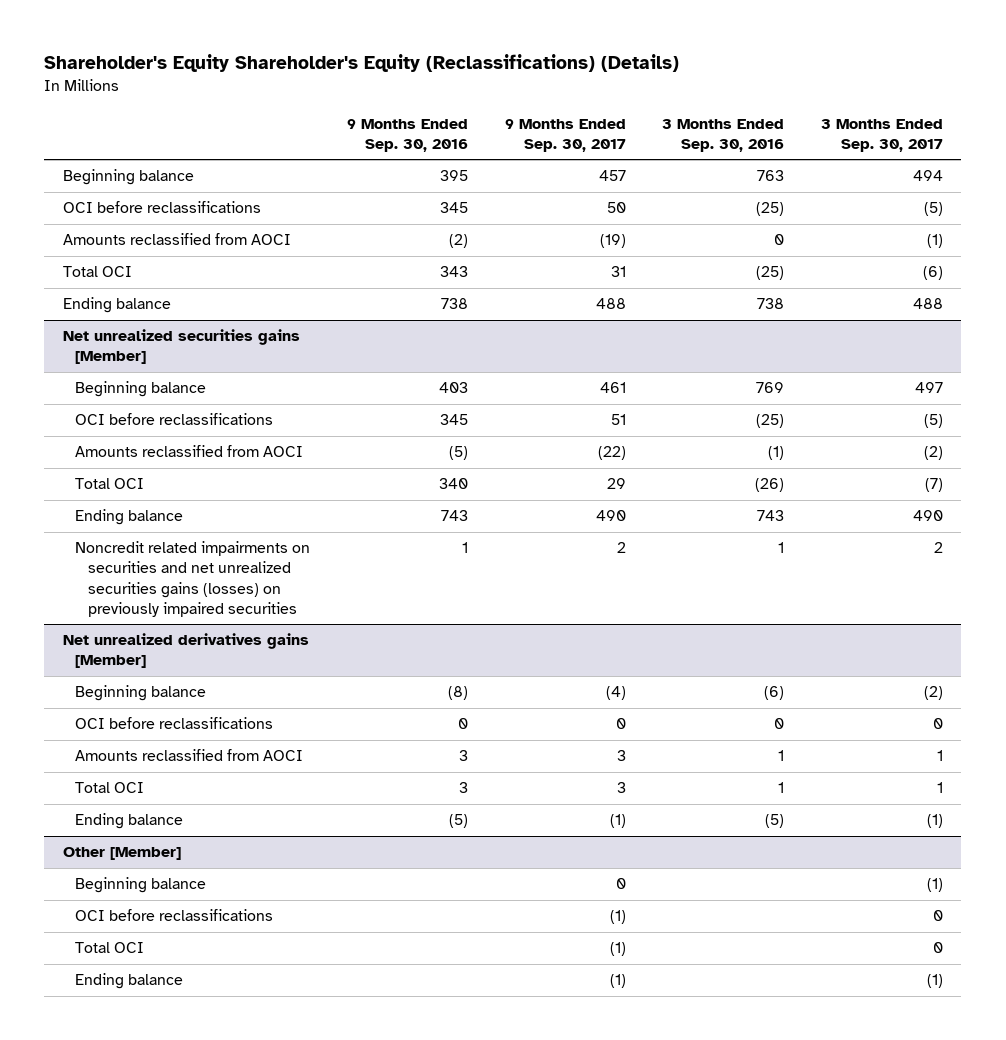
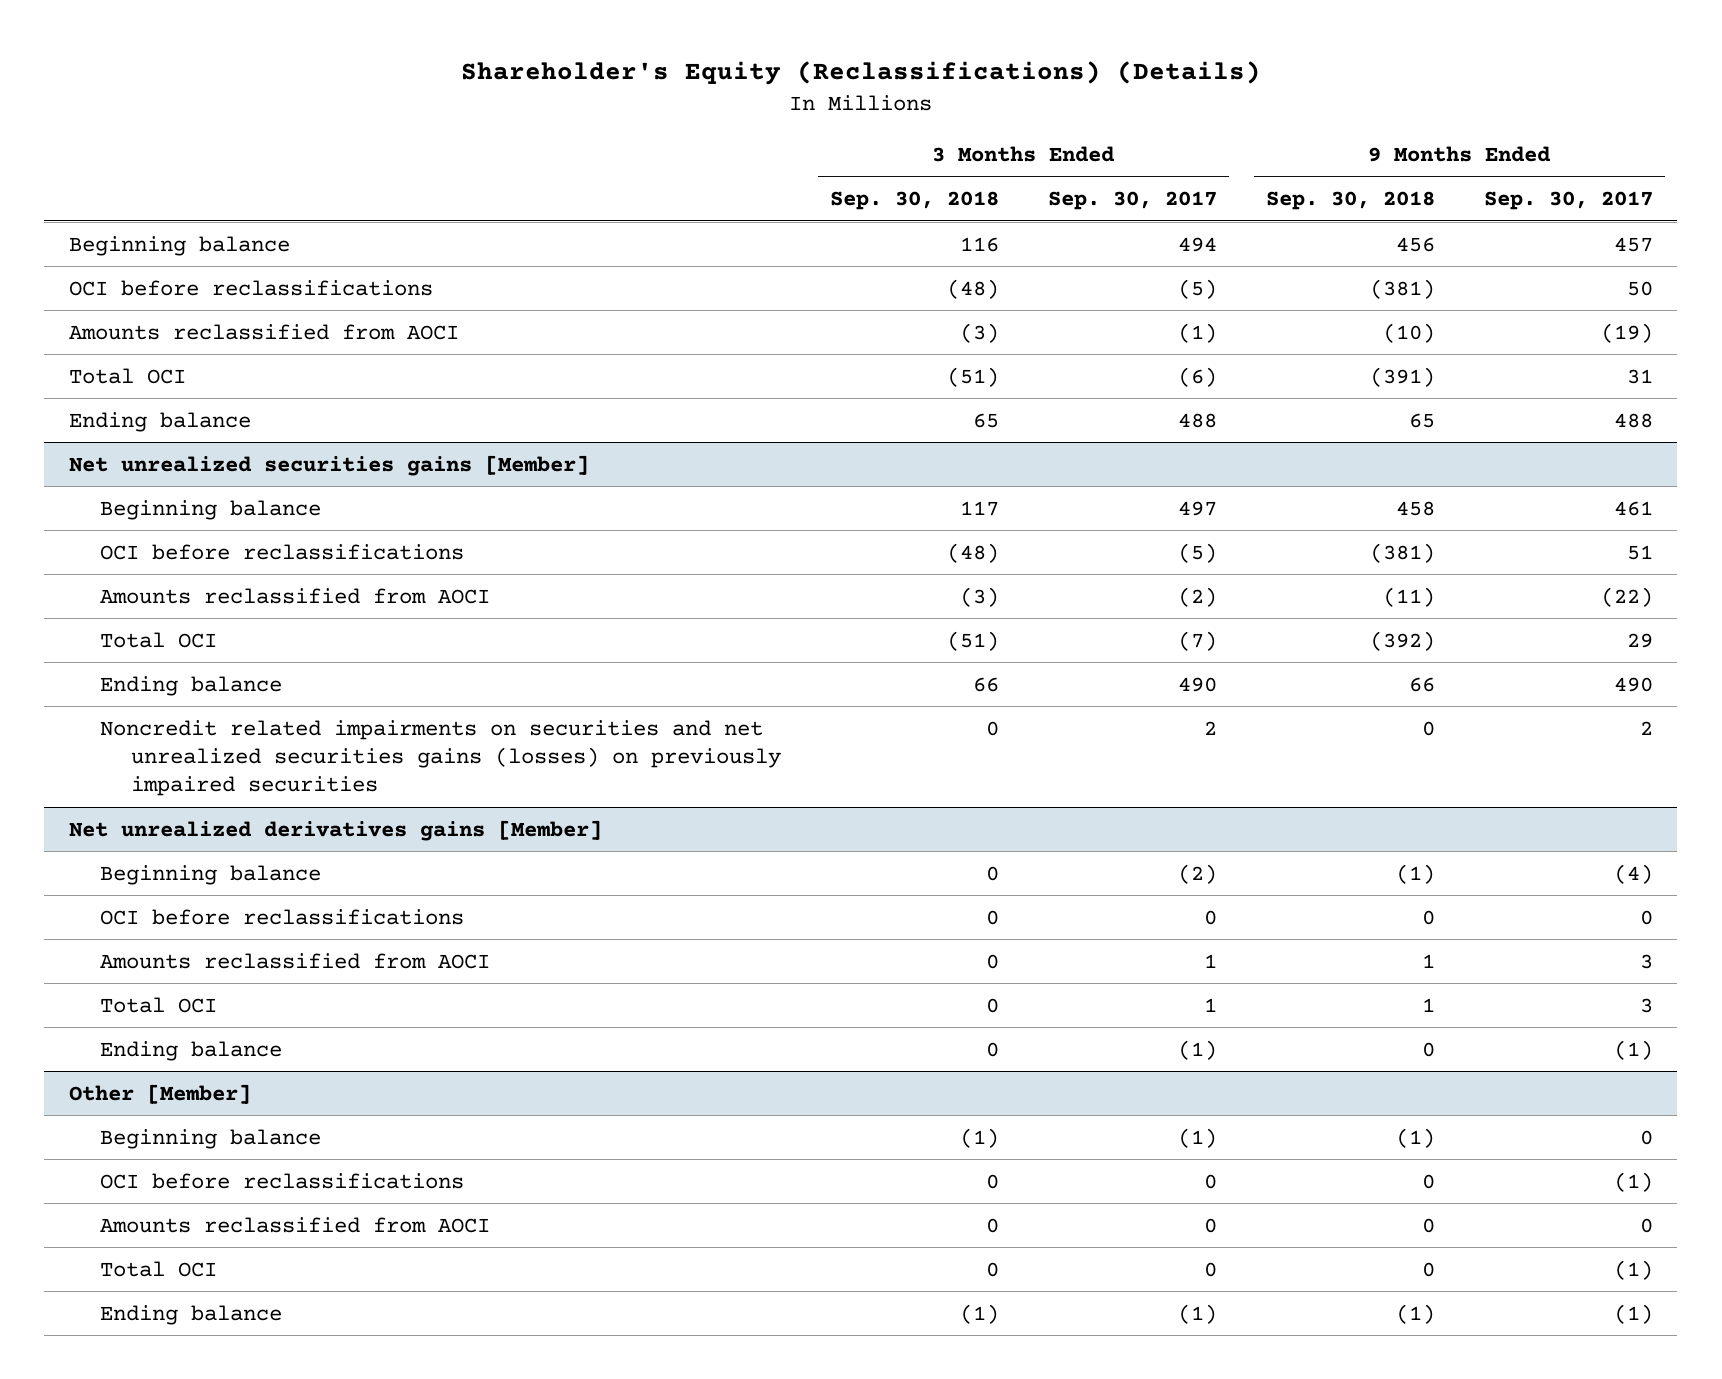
[44,54,680,73] Shareholder's Equity Shareholder's Equity (Reclassifications) (Details) -> [460,61,1261,86] Shareholder's Equity (Reclassifications) (Details)
[346,118,468,152] 9 Months Ended Sep. 30, 2016 -> none
[662,118,785,152] 3 Months Ended Sep. 30, 2016 -> none
none -> [829,191,999,211] Sep. 30, 2018
none -> [1265,191,1435,211] Sep. 30, 2018
none -> [99,1216,490,1233] Amounts reclassified from AOCI

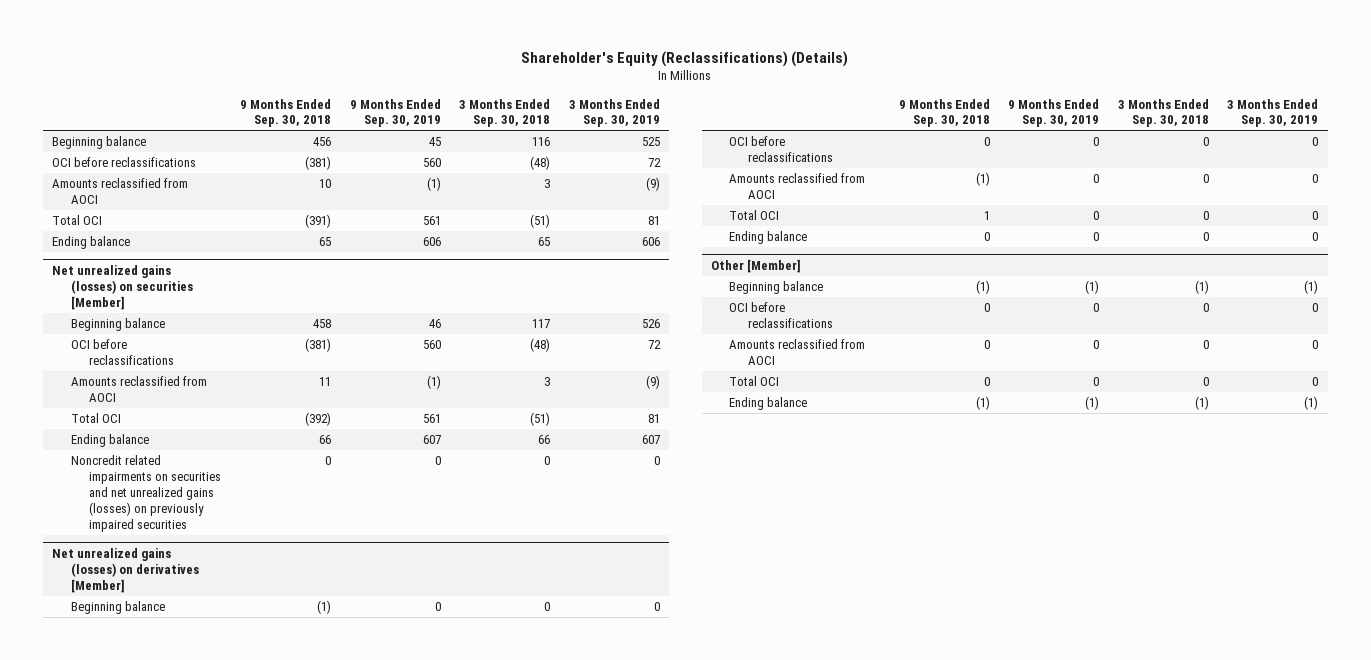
[1047,191,1217,211] Sep. 30, 2017 -> none
[1483,191,1653,211] Sep. 30, 2017 -> none
none -> [349,98,441,128] 9 Months Ended Sep. 30, 2019
none -> [569,98,661,128] 3 Months Ended Sep. 30, 2019
[959,322,999,343] (3) -> [544,179,551,189] 3
[1382,322,1435,343] (10) -> [319,179,332,189] 10
[68,454,589,476] Net unrealized securities gains [Member] -> [52,265,193,311] Net unrealized gains (losses) on securities [Member]
[959,586,999,607] (3) -> [544,377,551,387] 3
[1382,586,1435,607] (11) -> [319,377,332,387] 11
[99,719,781,797] Noncredit related impairments on securities and net unrealized securities gains (losses) on previously impaired securities -> [70,455,222,533] Noncredit related impairments on securities and net unrealized gains (losses) on previously impaired securities
[68,819,602,841] Net unrealized derivatives gains [Member] -> [52,548,199,594] Net unrealized gains (losses) on derivatives [Member]
[1421,953,1435,968] 1 -> [975,172,990,187] (1)

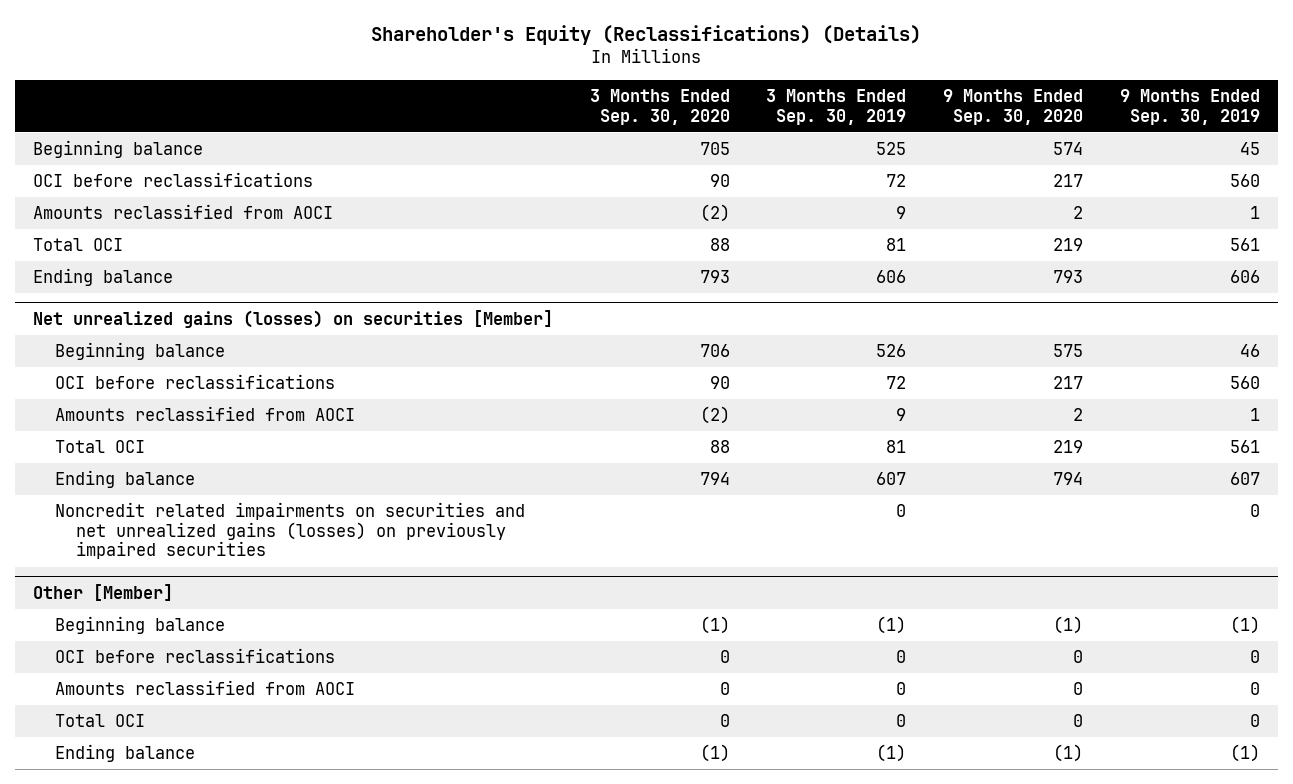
[240,98,332,128] 9 Months Ended Sep. 30, 2018 -> none
[459,98,551,128] 3 Months Ended Sep. 30, 2018 -> none
none -> [589,88,730,125] 3 Months Ended Sep. 30, 2020
none -> [943,88,1084,125] 9 Months Ended Sep. 30, 2020
[426,177,441,192] (1) -> [1249,206,1260,220] 1
[646,177,661,192] (9) -> [896,206,907,220] 9
[426,375,441,390] (1) -> [1249,408,1260,422] 1
[646,375,661,390] (9) -> [896,408,907,422] 9
[52,548,199,594] Net unrealized gains (losses) on derivatives [Member] -> none
[70,601,165,615] Beginning balance -> none
[729,136,833,163] OCI before reclassifications -> none
[729,173,866,200] Amounts reclassified from AOCI -> none
[729,210,780,221] Total OCI -> none
[729,231,808,245] Ending balance -> none

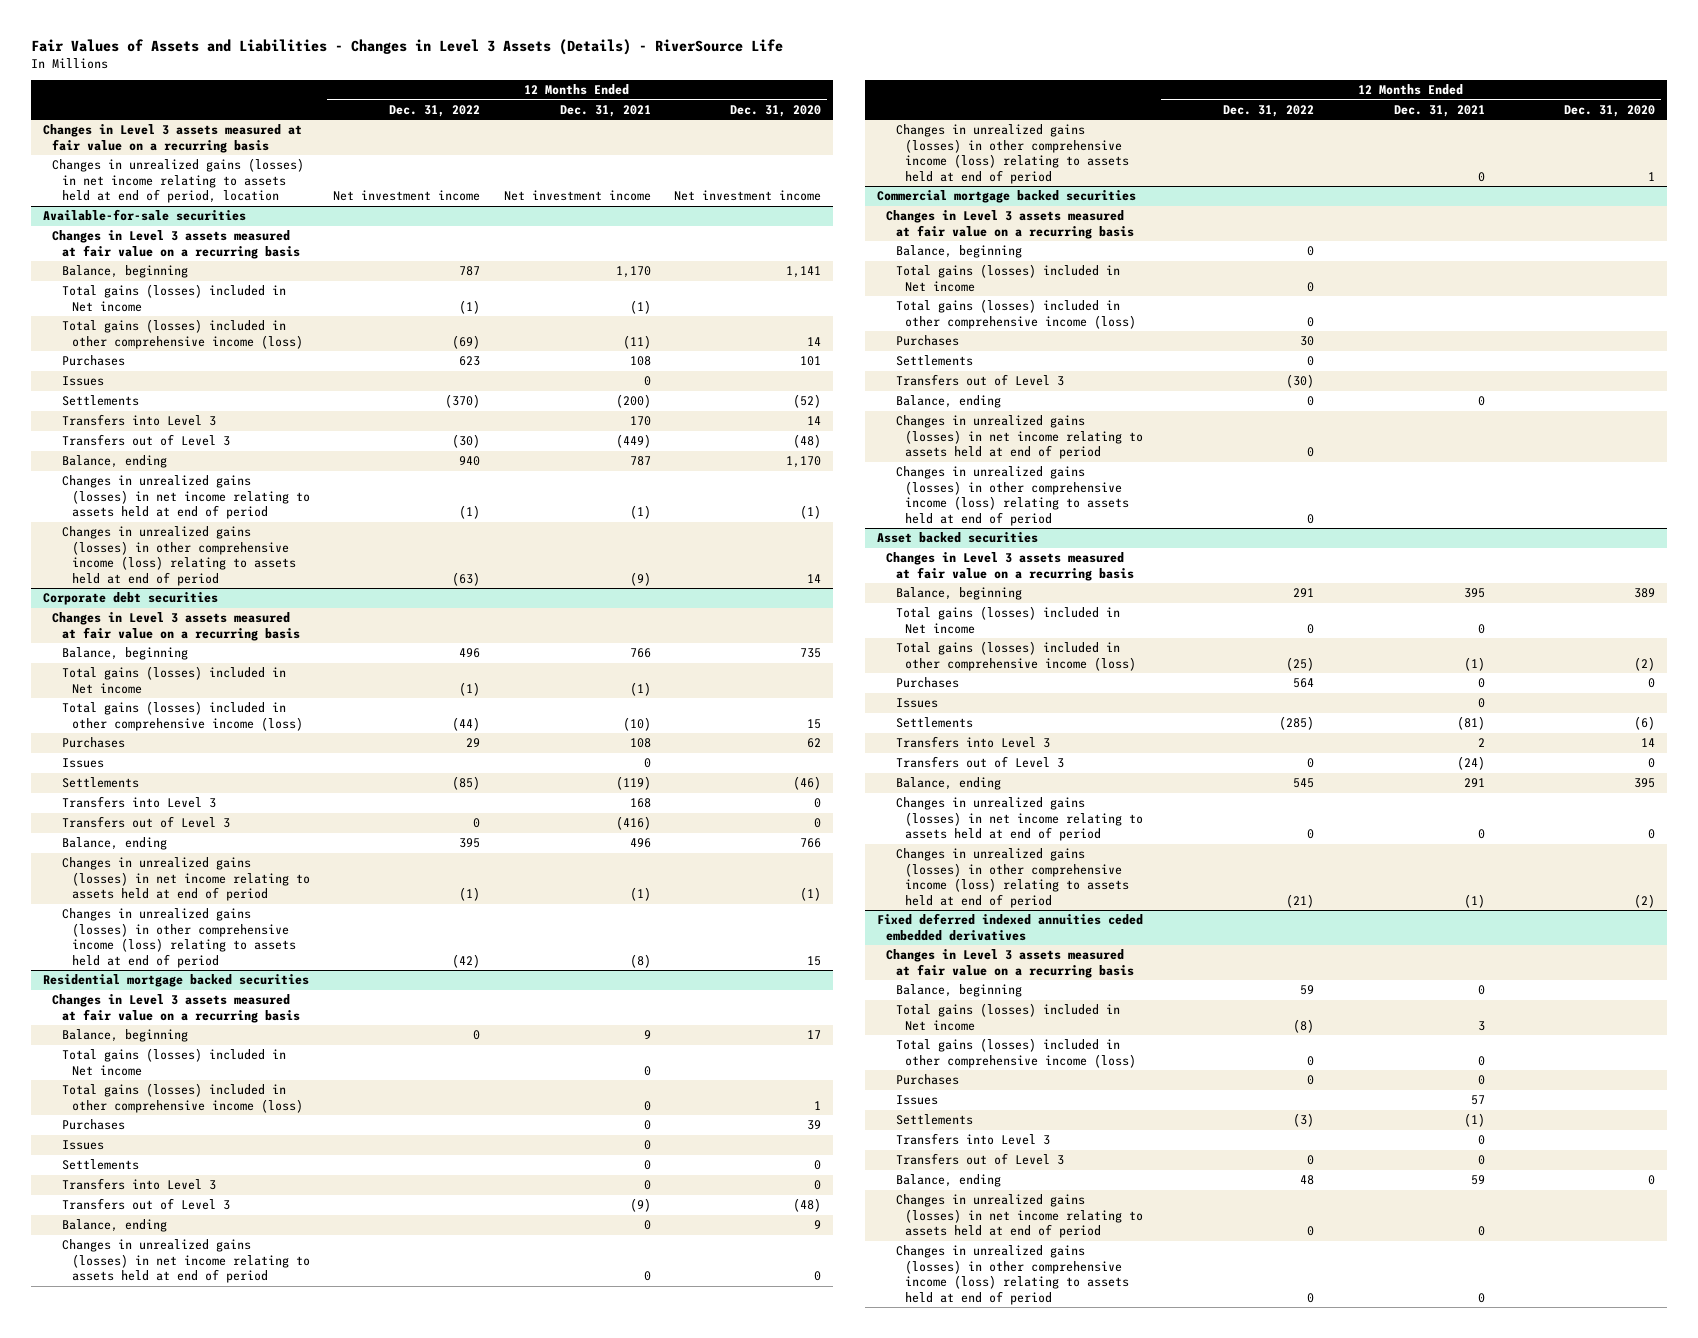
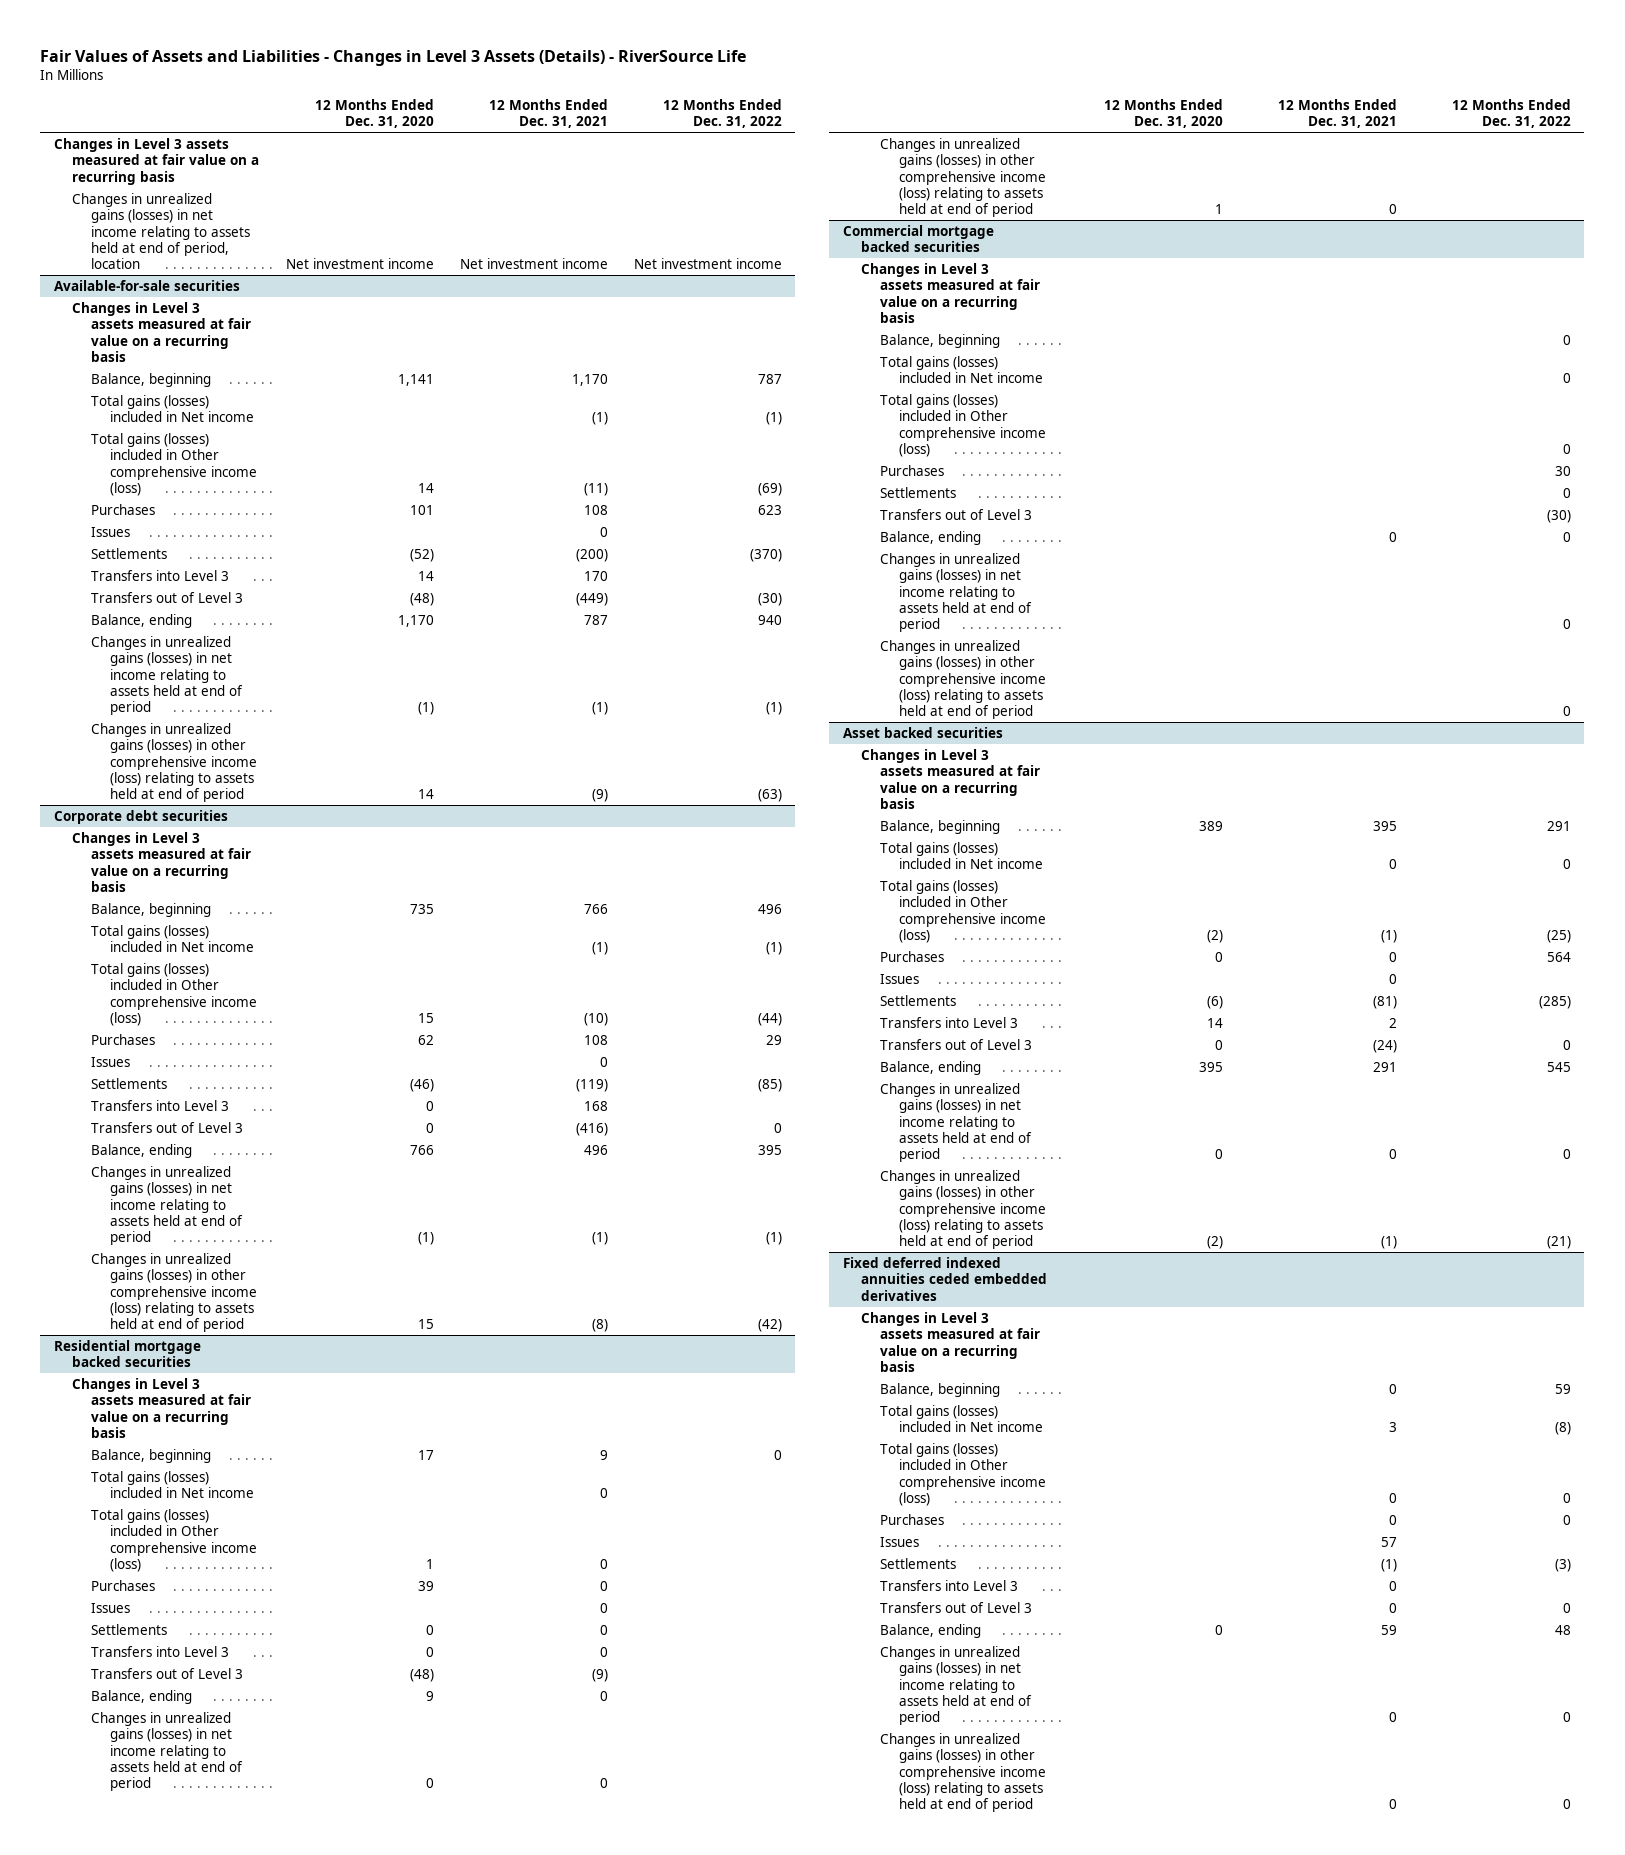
[61,319,303,349] Total gains (losses) included in other comprehensive income (loss) -> [91,432,258,496] Total gains (losses) included in Other comprehensive income (loss)
[61,701,303,731] Total gains (losses) included in other comprehensive income (loss) -> [91,962,258,1026] Total gains (losses) included in Other comprehensive income (loss)
[61,1083,303,1113] Total gains (losses) included in other comprehensive income (loss) -> [91,1508,258,1572] Total gains (losses) included in Other comprehensive income (loss)
[895,299,1137,329] Total gains (losses) included in other comprehensive income (loss) -> [880,393,1047,457] Total gains (losses) included in Other comprehensive income (loss)
[895,641,1137,671] Total gains (losses) included in other comprehensive income (loss) -> [880,879,1047,943] Total gains (losses) included in Other comprehensive income (loss)
[895,1038,1137,1068] Total gains (losses) included in other comprehensive income (loss) -> [880,1442,1047,1506] Total gains (losses) included in Other comprehensive income (loss)

